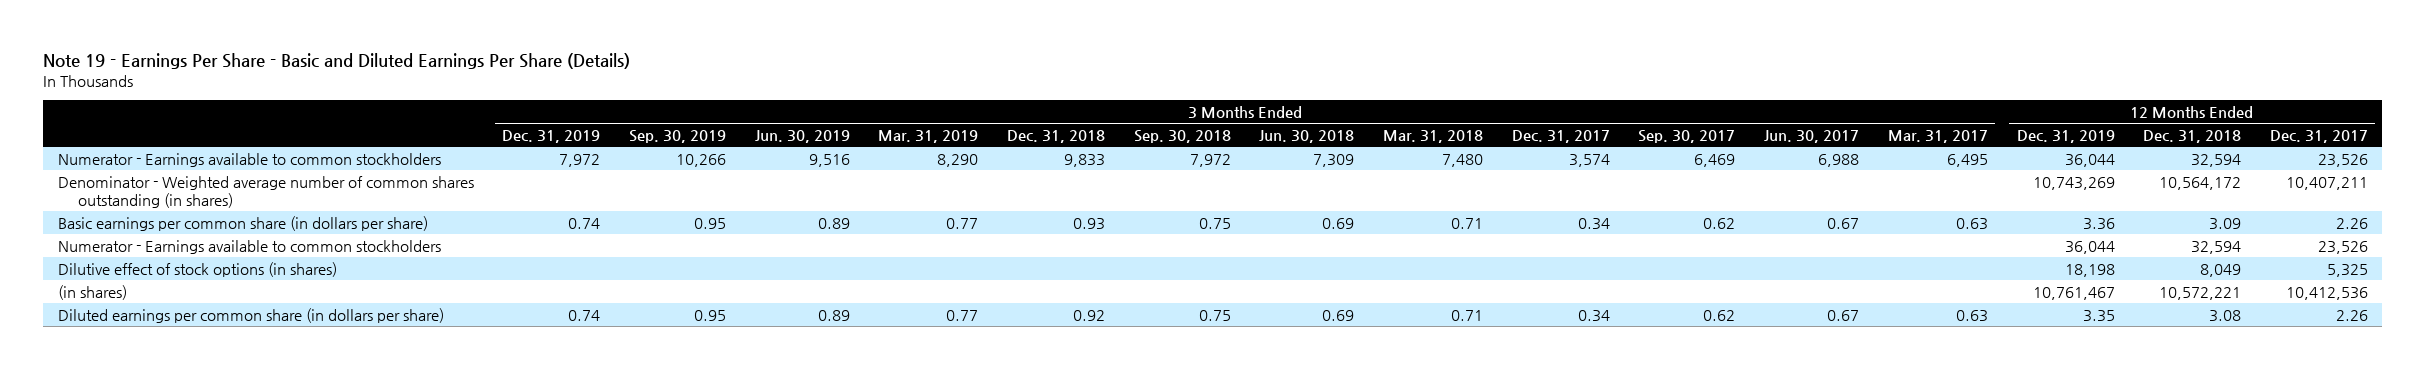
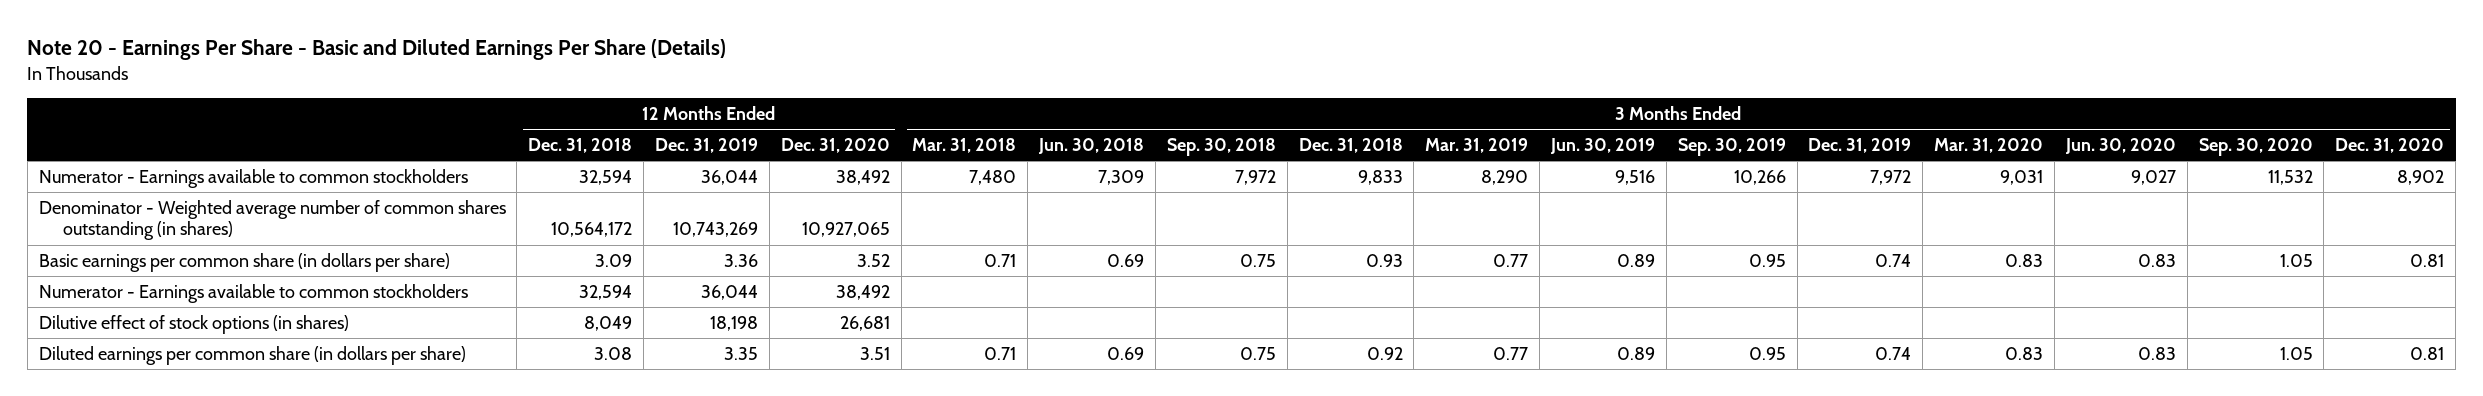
[43,53,631,70] Note 19 - Earnings Per Share - Basic and Diluted Earnings Per Share (Details) -> [27,39,727,61] Note 20 - Earnings Per Share - Basic and Diluted Earnings Per Share (Details)
[1511,129,1610,143] Dec. 31, 2017 -> none
[1638,129,1736,143] Sep. 30, 2017 -> none
[1764,129,1860,143] Jun. 30, 2017 -> none
[1887,129,1988,143] Mar. 31, 2017 -> none
[2269,129,2368,143] Dec. 31, 2017 -> none
none -> [780,138,890,154] Dec. 31, 2020
none -> [1934,138,2044,154] Mar. 31, 2020
none -> [2064,138,2176,155] Jun. 30, 2020
none -> [2198,138,2313,157] Sep. 30, 2020
none -> [2335,138,2445,154] Dec. 31, 2020
[57,284,127,300] (in shares) -> none

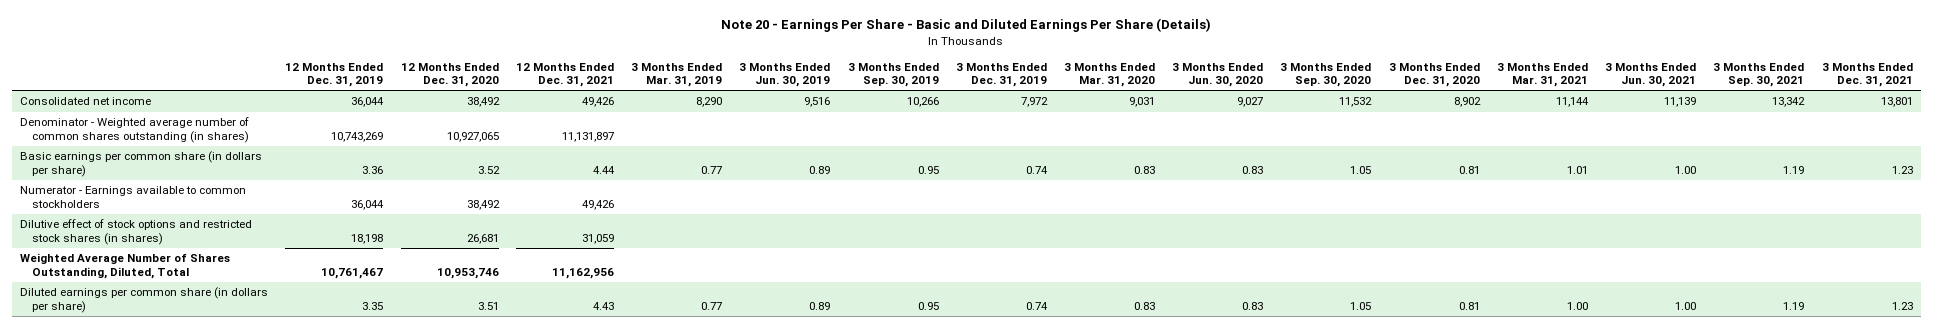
[528,138,633,154] Dec. 31, 2018 -> none
[912,138,1017,154] Mar. 31, 2018 -> none
[1038,138,1145,155] Jun. 30, 2018 -> none
[1166,138,1276,157] Sep. 30, 2018 -> none
[1298,138,1403,154] Dec. 31, 2018 -> none
none -> [515,62,614,87] 12 Months Ended Dec. 31, 2021
none -> [1496,62,1588,87] 3 Months Ended Mar. 31, 2021
none -> [1605,62,1697,87] 3 Months Ended Jun. 30, 2021
none -> [1713,62,1805,87] 3 Months Ended Sep. 30, 2021
none -> [1821,62,1913,87] 3 Months Ended Dec. 31, 2021
[38,168,468,188] Numerator - Earnings available to common stockholders -> [20,97,152,106] Consolidated net income
[38,314,349,334] Dilutive effect of stock options (in shares) -> [20,219,253,245] Dilutive effect of stock options and restricted stock shares (in shares)
none -> [20,253,231,279] Weighted Average Number of Shares Outstanding, Diluted, Total

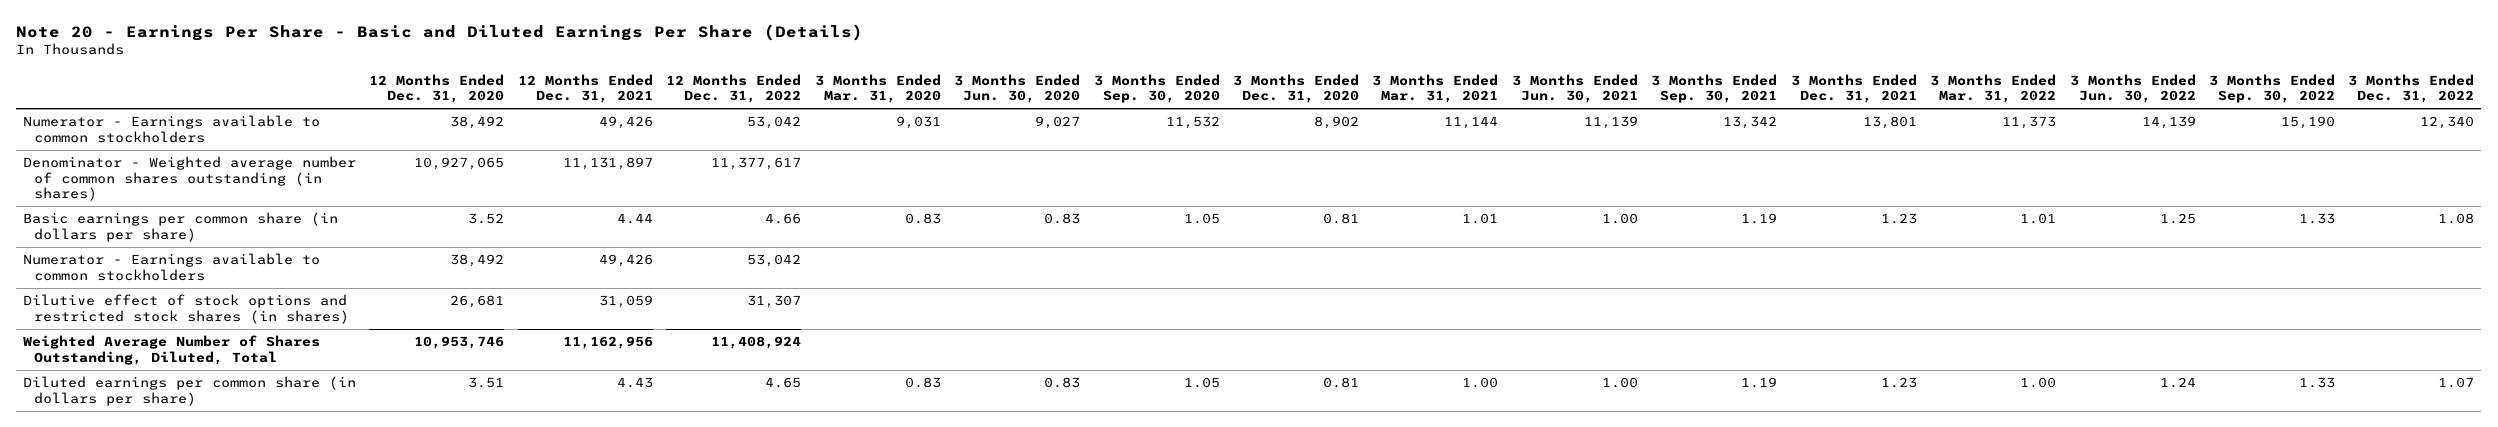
[285,62,384,87] 12 Months Ended Dec. 31, 2019 -> none
[631,62,723,87] 3 Months Ended Mar. 31, 2019 -> none
[739,62,831,87] 3 Months Ended Jun. 30, 2019 -> none
[847,62,939,87] 3 Months Ended Sep. 30, 2019 -> none
[955,62,1047,87] 3 Months Ended Dec. 31, 2019 -> none
none -> [666,73,802,103] 12 Months Ended Dec. 31, 2022
none -> [1930,73,2057,103] 3 Months Ended Mar. 31, 2022
none -> [2069,73,2196,103] 3 Months Ended Jun. 30, 2022
none -> [2209,73,2336,103] 3 Months Ended Sep. 30, 2022
none -> [2348,73,2475,103] 3 Months Ended Dec. 31, 2022
[20,97,152,106] Consolidated net income -> [23,115,321,143] Numerator - Earnings available to common stockholders

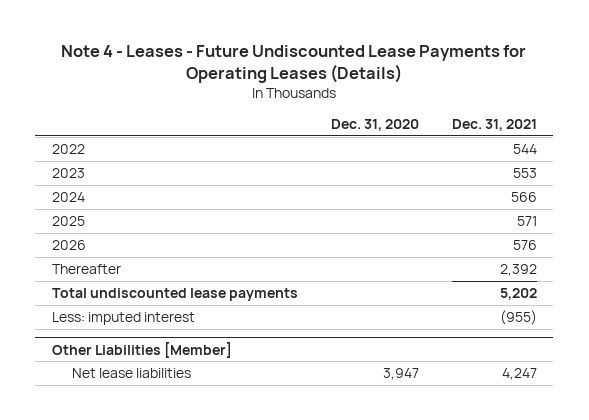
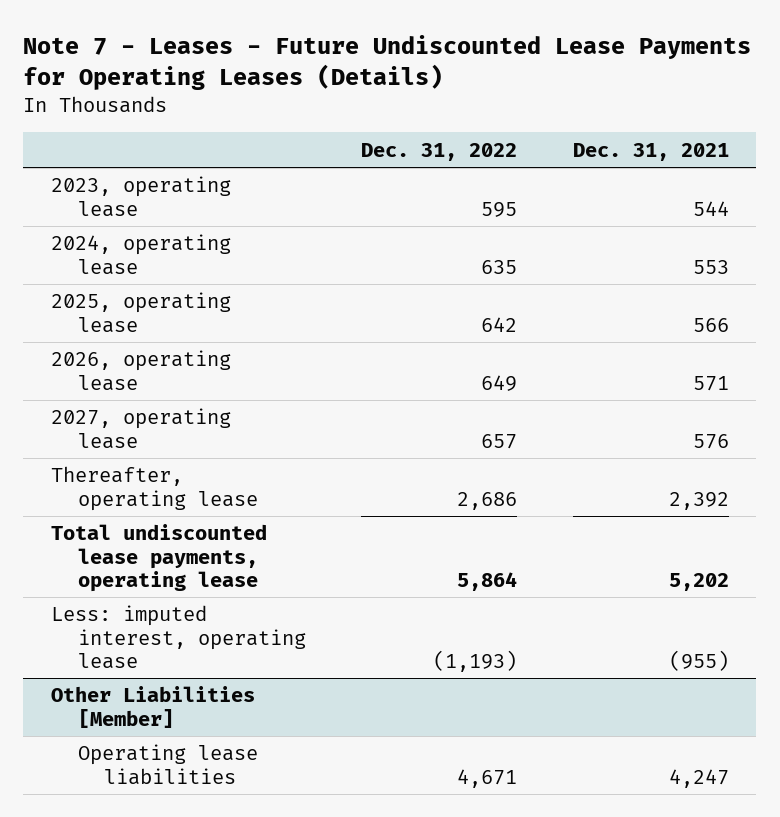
[61,45,527,84] Note 4 - Leases - Future Undiscounted Lease Payments for Operating Leases (Details) -> [23,35,752,91] Note 7 - Leases - Future Undiscounted Lease Payments for Operating Leases (Details)
[330,119,419,132] Dec. 31, 2020 -> none
none -> [361,142,518,161] Dec. 31, 2022
[51,143,85,154] 2022 -> [51,176,232,217] 2023, operating lease
[51,167,85,178] 2023 -> [51,234,232,275] 2024, operating lease
[51,191,85,202] 2024 -> [51,292,232,333] 2025, operating lease
[51,215,85,226] 2025 -> [51,350,232,391] 2026, operating lease
[51,239,86,250] 2026 -> [51,408,232,449] 2027, operating lease
[51,263,121,274] Thereafter -> [51,466,258,511] Thereafter, operating lease
[51,287,298,301] Total undiscounted lease payments -> [51,524,268,592] Total undiscounted lease payments, operating lease
[51,311,195,325] Less: imputed interest -> [51,605,306,669] Less: imputed interest, operating lease
[71,367,191,378] Net lease liabilities -> [77,744,258,785] Operating lease liabilities

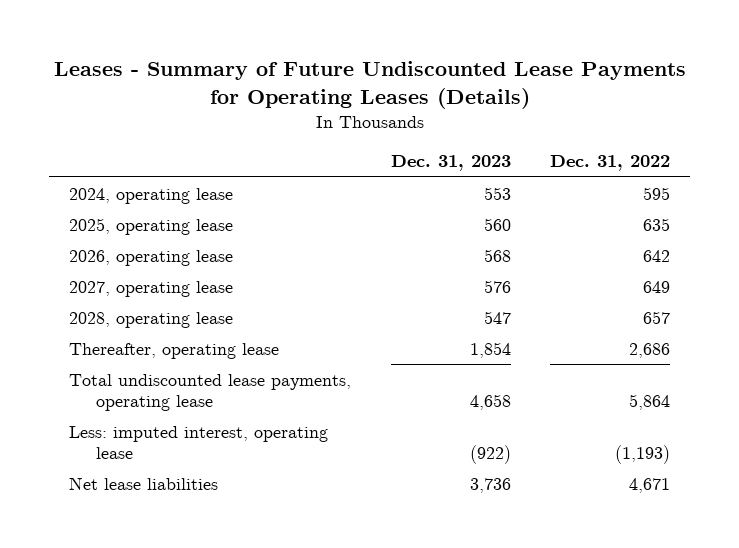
[23,35,752,91] Note 7 - Leases - Future Undiscounted Lease Payments for Operating Leases (Details) -> [53,61,686,109] Leases - Summary of Future Undiscounted Lease Payments for Operating Leases (Details)
[572,142,729,161] Dec. 31, 2021 -> none
none -> [390,155,511,172] Dec. 31, 2023
[51,176,232,217] 2023, operating lease -> [68,187,233,204] 2024, operating lease
[51,234,232,275] 2024, operating lease -> [68,217,233,235] 2025, operating lease
[51,292,232,333] 2025, operating lease -> [68,249,233,266] 2026, operating lease
[51,350,232,391] 2026, operating lease -> [68,280,233,297] 2027, operating lease
[51,408,232,449] 2027, operating lease -> [68,311,233,328] 2028, operating lease
[51,686,256,728] Other Liabilities [Member] -> none
[77,744,258,785] Operating lease liabilities -> [68,476,218,490] Net lease liabilities

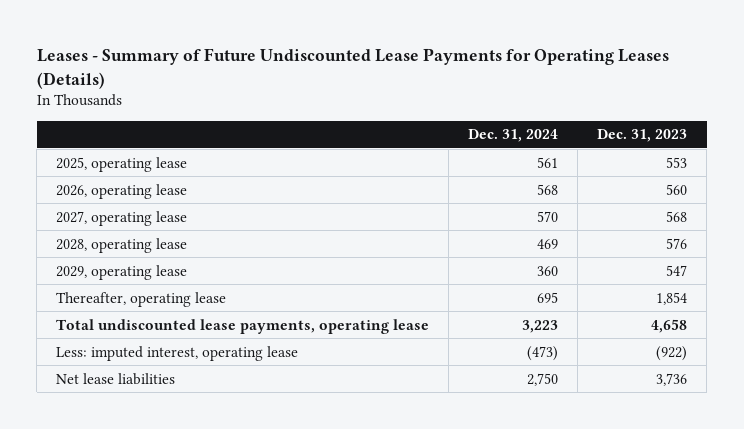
[550,155,671,172] Dec. 31, 2022 -> none
none -> [468,129,559,143] Dec. 31, 2024
[68,187,233,204] 2024, operating lease -> [56,156,188,172] 2025, operating lease
[68,217,233,235] 2025, operating lease -> [56,183,188,199] 2026, operating lease
[68,249,233,266] 2026, operating lease -> [56,210,188,226] 2027, operating lease
[68,280,233,297] 2027, operating lease -> [56,237,188,253] 2028, operating lease
[68,311,233,328] 2028, operating lease -> [56,264,188,280] 2029, operating lease

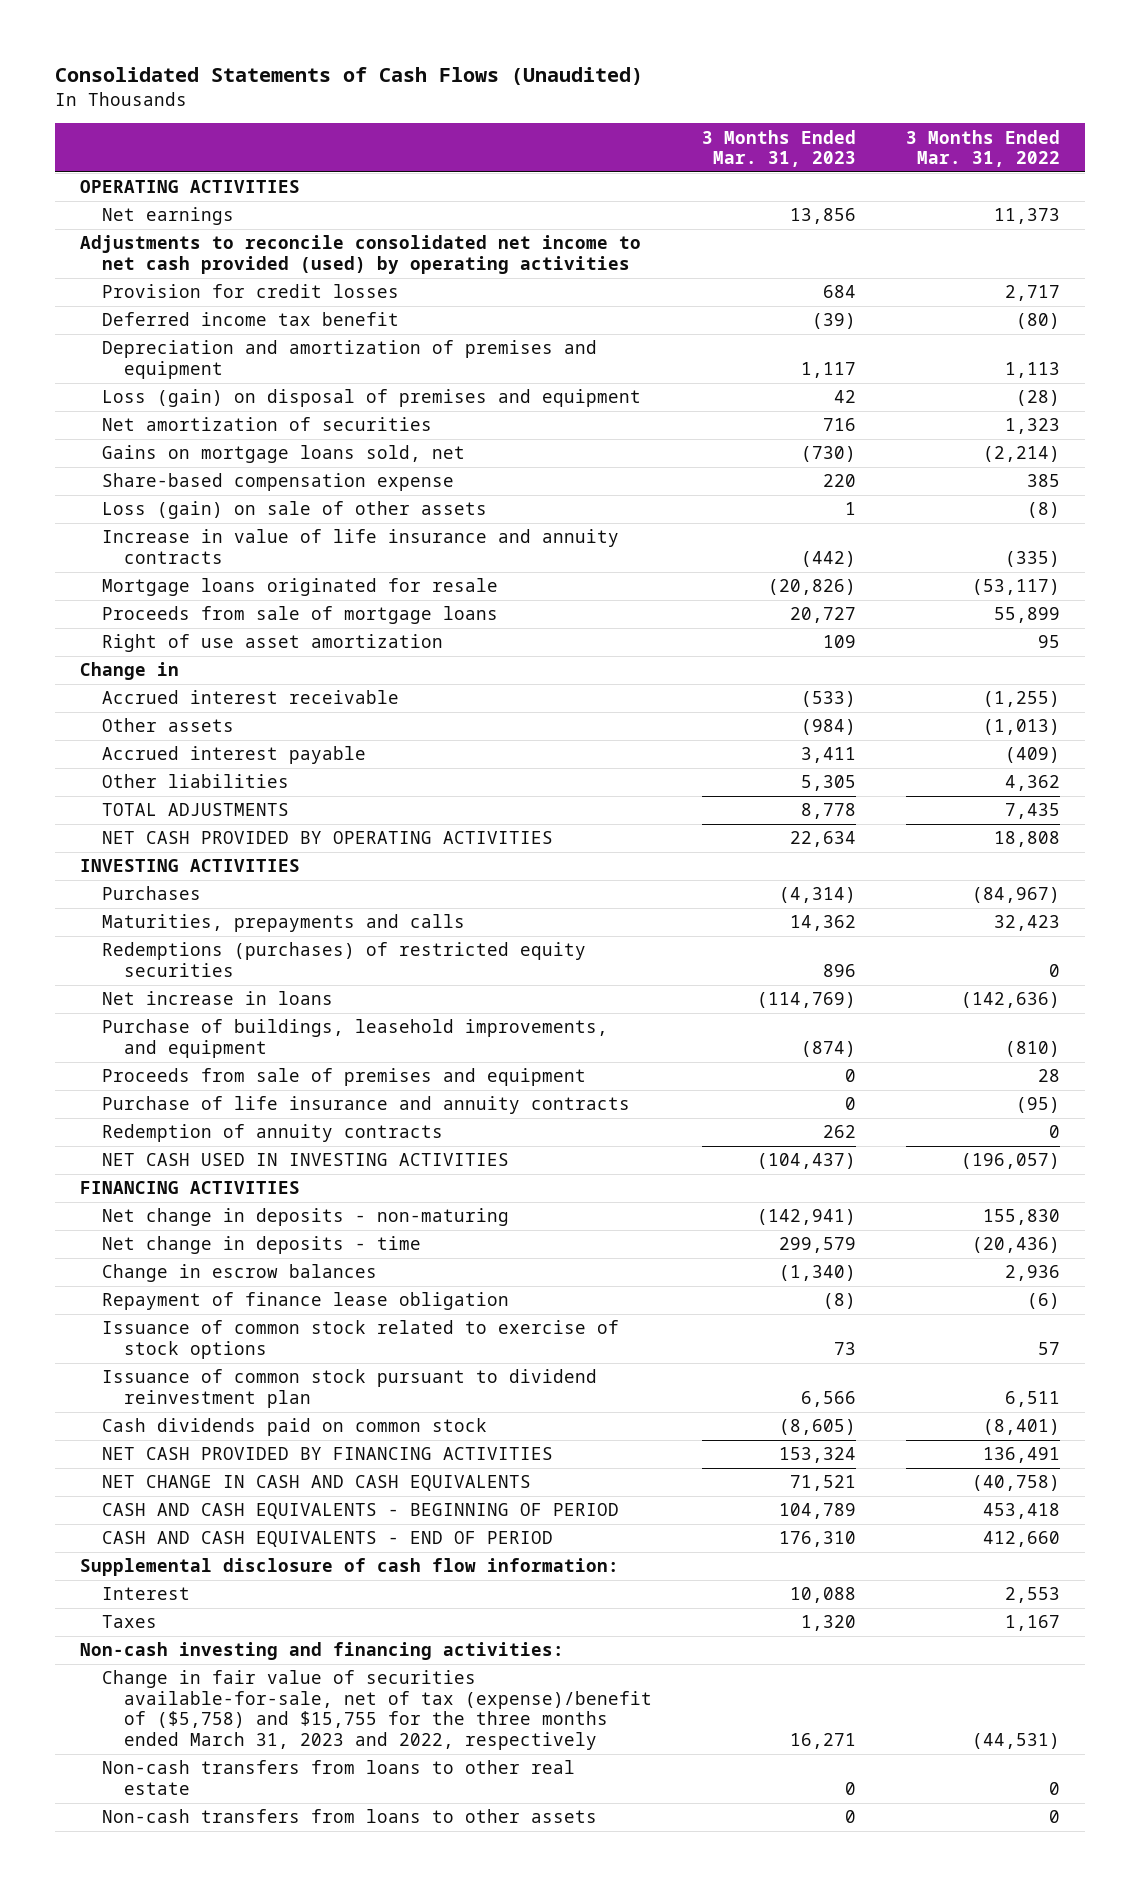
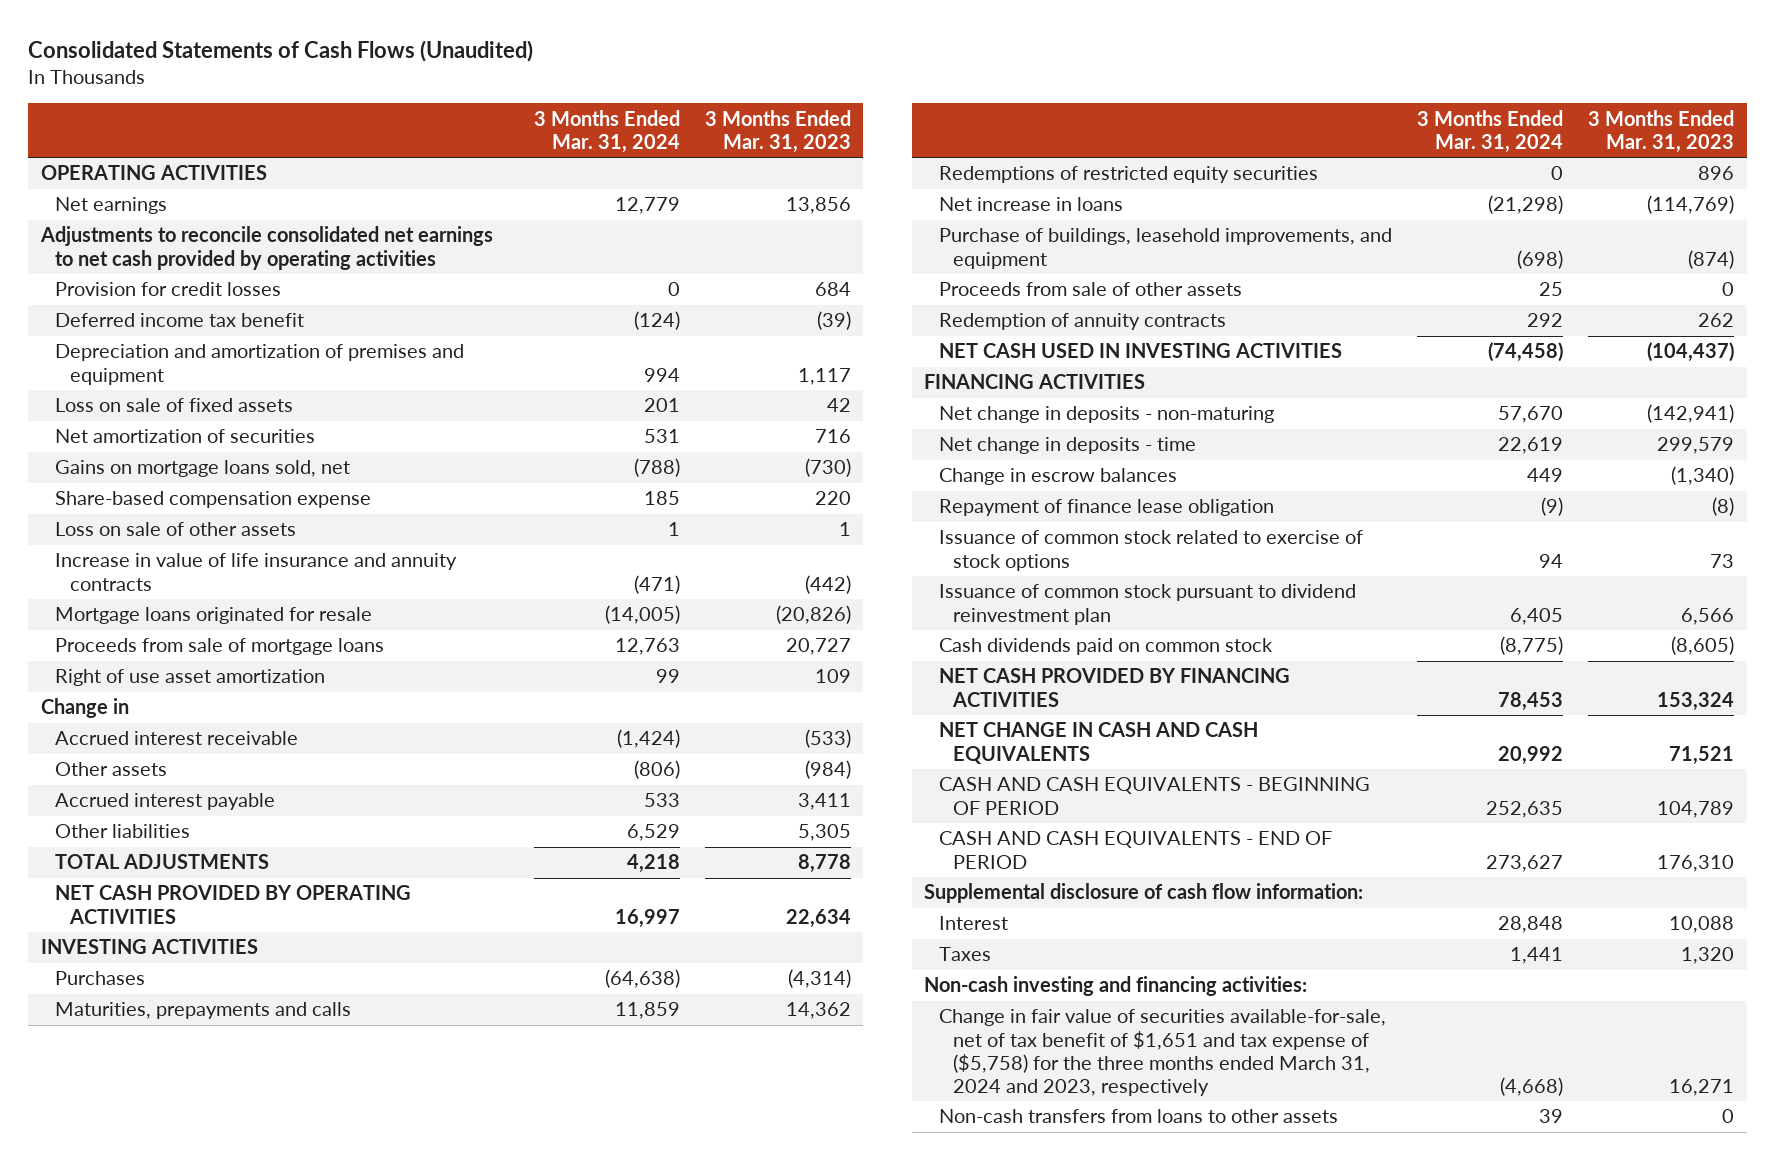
[905,129,1060,168] 3 Months Ended Mar. 31, 2022 -> none
none -> [533,109,680,154] 3 Months Ended Mar. 31, 2024
[79,235,641,274] Adjustments to reconcile consolidated net income to net cash provided (used) by operating activities -> [39,226,493,270] Adjustments to reconcile consolidated net earnings to net cash provided by operating activities
[101,389,641,408] Loss (gain) on disposal of premises and equipment -> [55,398,294,413] Loss on sale of fixed assets
[101,501,487,520] Loss (gain) on sale of other assets -> [55,522,297,537] Loss on sale of other assets
[101,942,586,977] Redemptions (purchases) of restricted equity securities -> [938,166,1318,184] Redemptions of restricted equity securities
[101,1068,586,1087] Proceeds from sale of premises and equipment -> none
[101,1096,630,1115] Purchase of life insurance and annuity contracts -> none
none -> [938,282,1242,297] Proceeds from sale of other assets
[101,1760,575,1795] Non-cash transfers from loans to other real estate -> none
[101,1670,652,1750] Change in fair value of securities available-for-sale, net of tax (expense)/benefit of ($5,758) and $15,755 for the three months ended March 31, 2023 and 2022, respectively -> [938,1009,1386,1097] Change in fair value of securities available-for-sale, net of tax benefit of $1,651 and tax expense of ($5,758) for the three months ended March 31, 2024 and 2023, respectively

